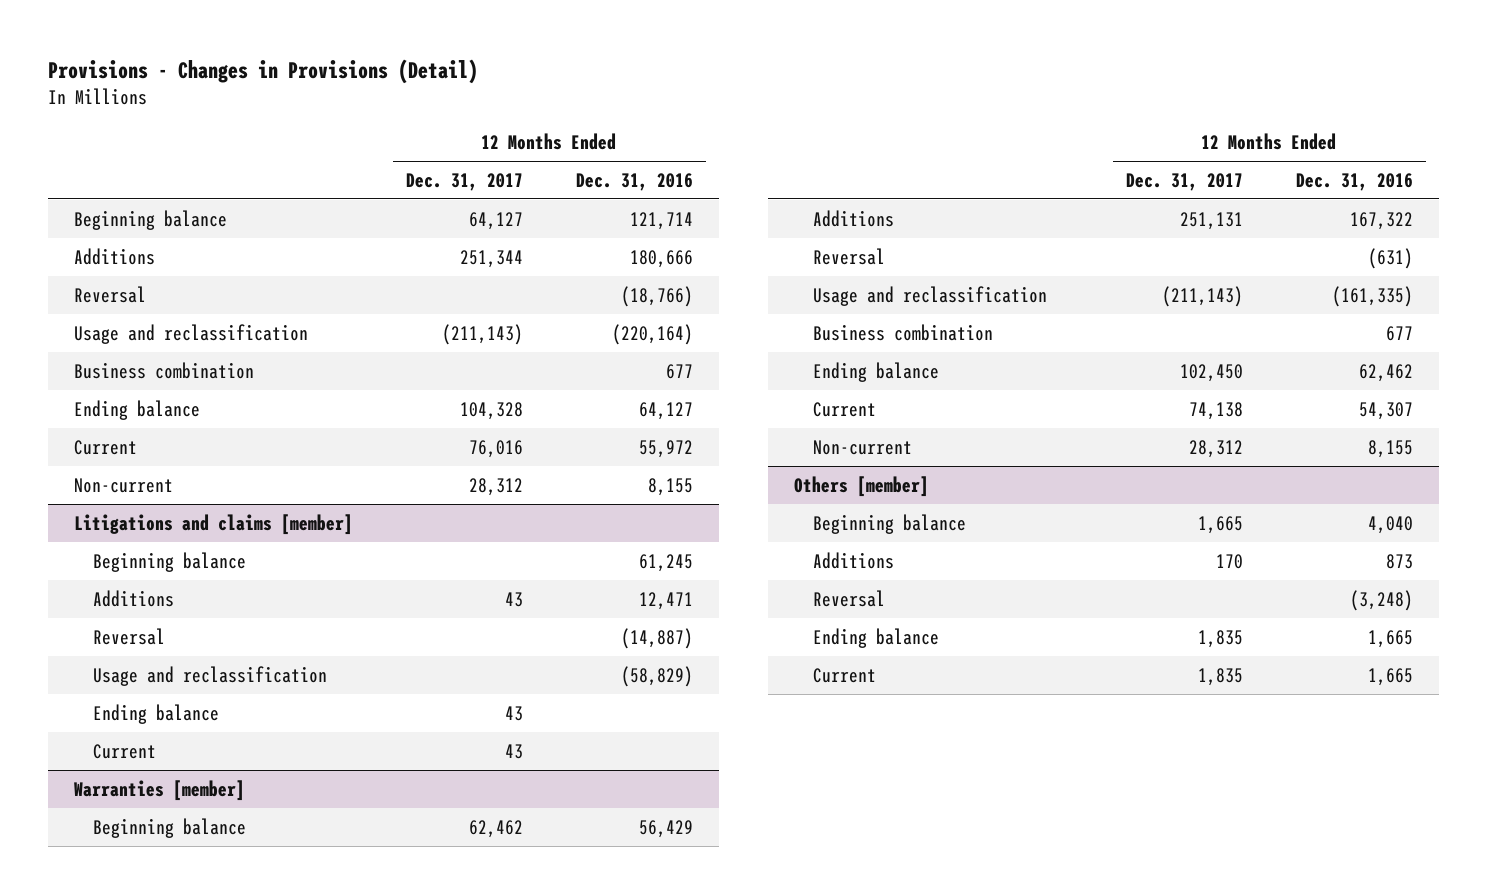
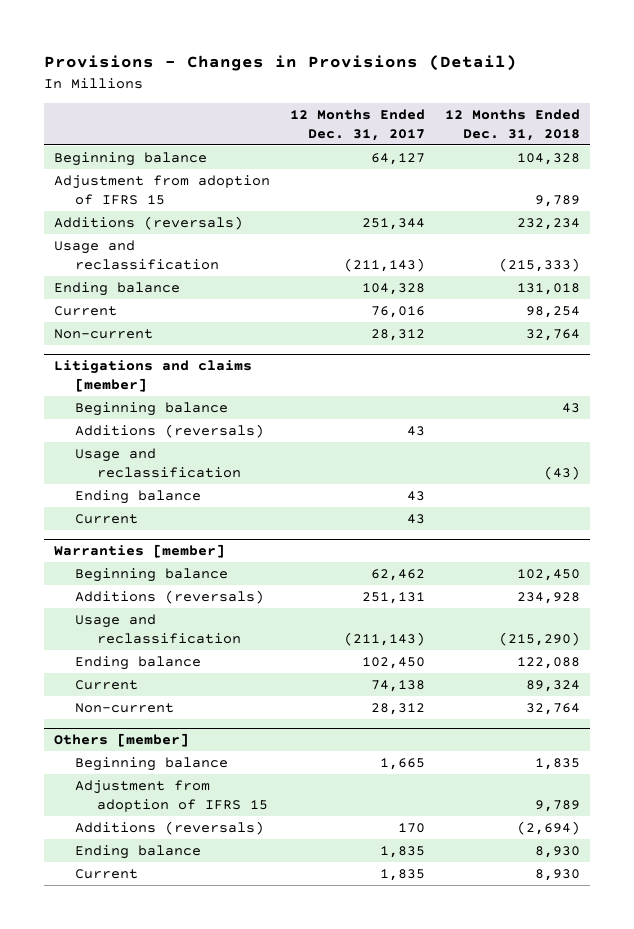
[575,172,693,191] Dec. 31, 2016 -> none
none -> [445,108,581,141] 12 Months Ended Dec. 31, 2018
[74,285,147,303] Reversal -> none
none -> [53,174,270,205] Adjustment from adoption of IFRS 15
[74,247,156,265] Additions -> [53,215,243,230] Additions (reversals)
[74,361,255,379] Business combination -> none
[93,627,166,645] Reversal -> none
[93,589,175,607] Additions -> [75,423,265,438] Additions (reversals)
[813,247,886,265] Reversal -> none
[813,209,895,227] Additions -> [75,589,265,604] Additions (reversals)
[813,323,994,341] Business combination -> none
[813,589,886,607] Reversal -> none
none -> [75,779,269,812] Adjustment from adoption of IFRS 15
[813,551,895,569] Additions -> [75,820,265,835] Additions (reversals)

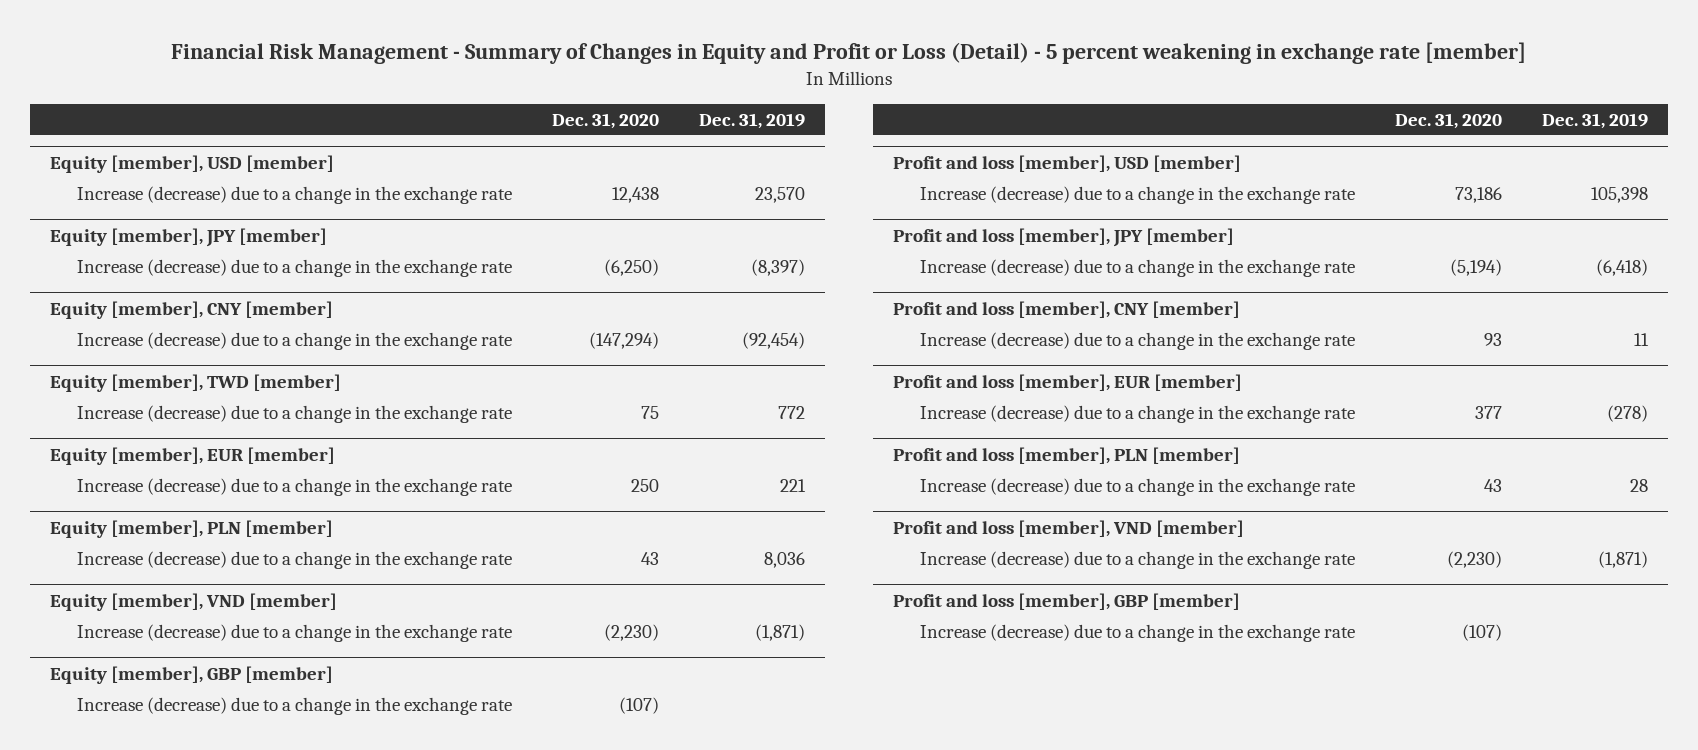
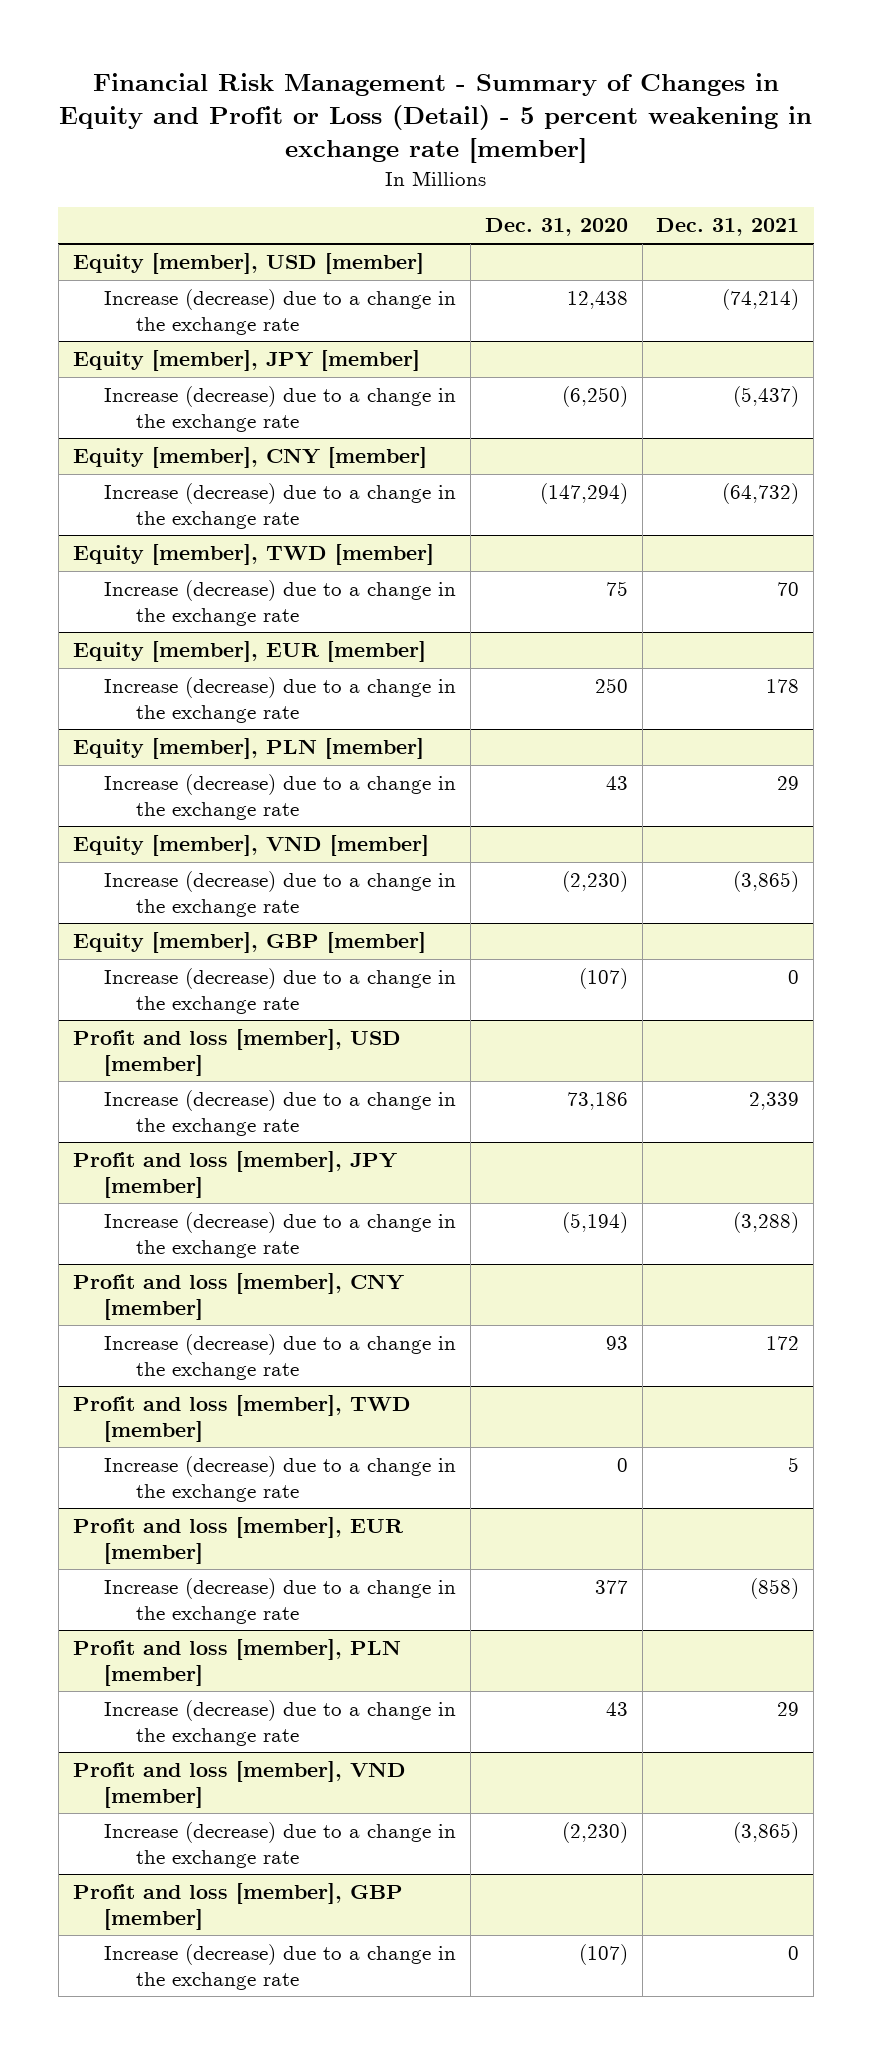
[699,112,806,129] Dec. 31, 2019 -> none
none -> [656,218,800,237] Dec. 31, 2021
none -> [72,1395,411,1442] Profit and loss [member], TWD [member]
none -> [104,1456,457,1502] Increase (decrease) due to a change in the exchange rate

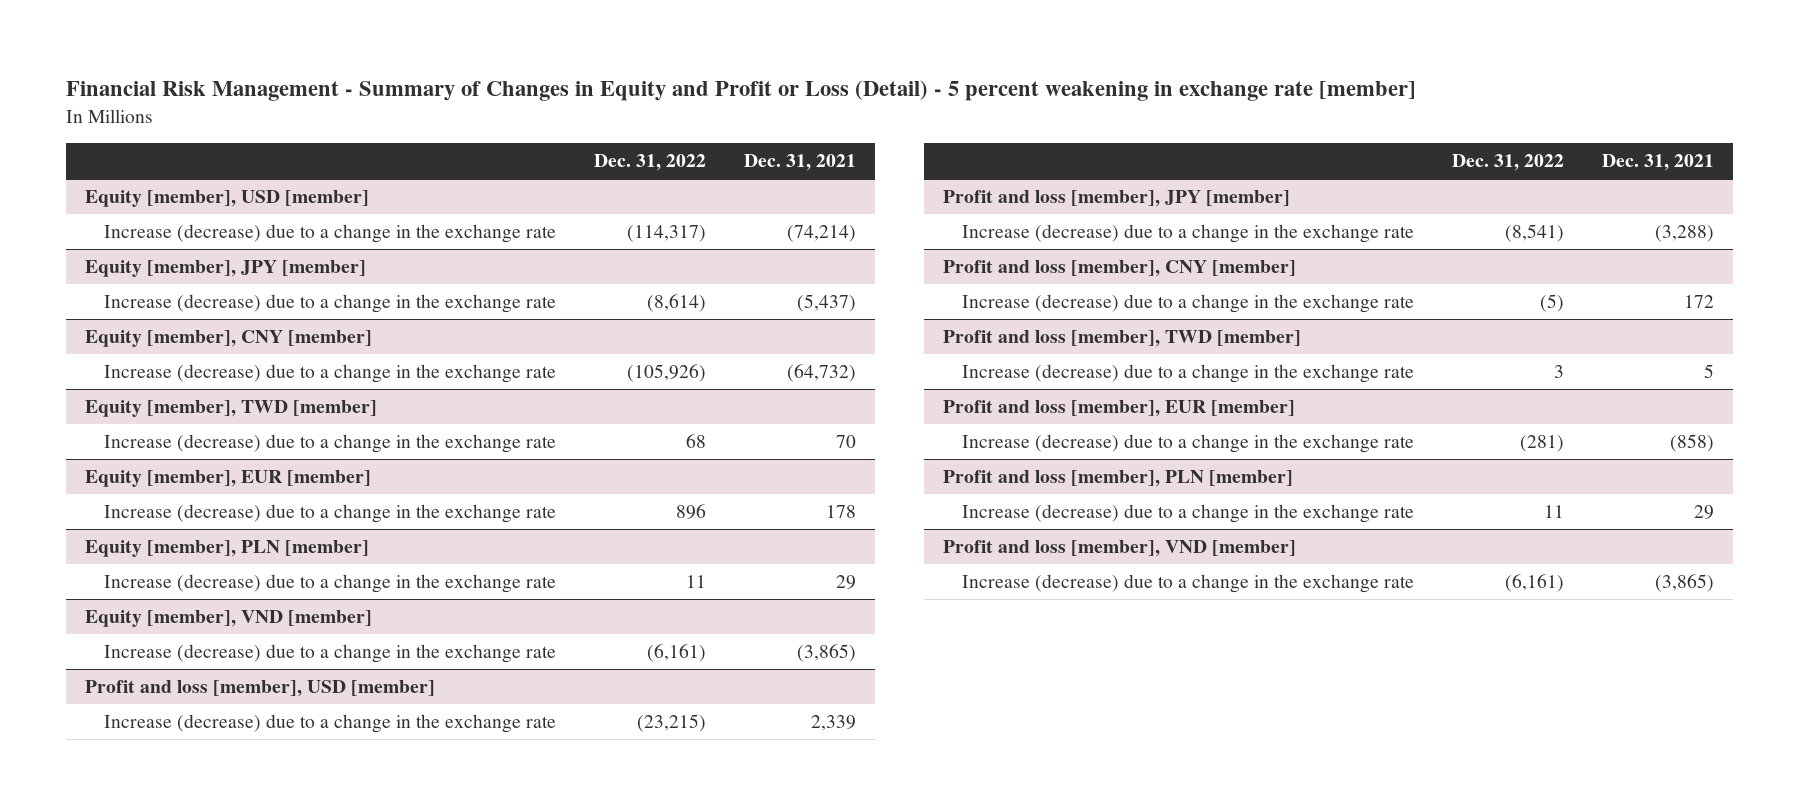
[484,218,628,237] Dec. 31, 2020 -> none
none -> [593,154,706,172] Dec. 31, 2022
[72,932,426,954] Equity [member], GBP [member] -> none
[104,968,457,1014] Increase (decrease) due to a change in the exchange rate -> none
[72,1883,403,1930] Profit and loss [member], GBP [member] -> none
[104,1944,457,1990] Increase (decrease) due to a change in the exchange rate -> none

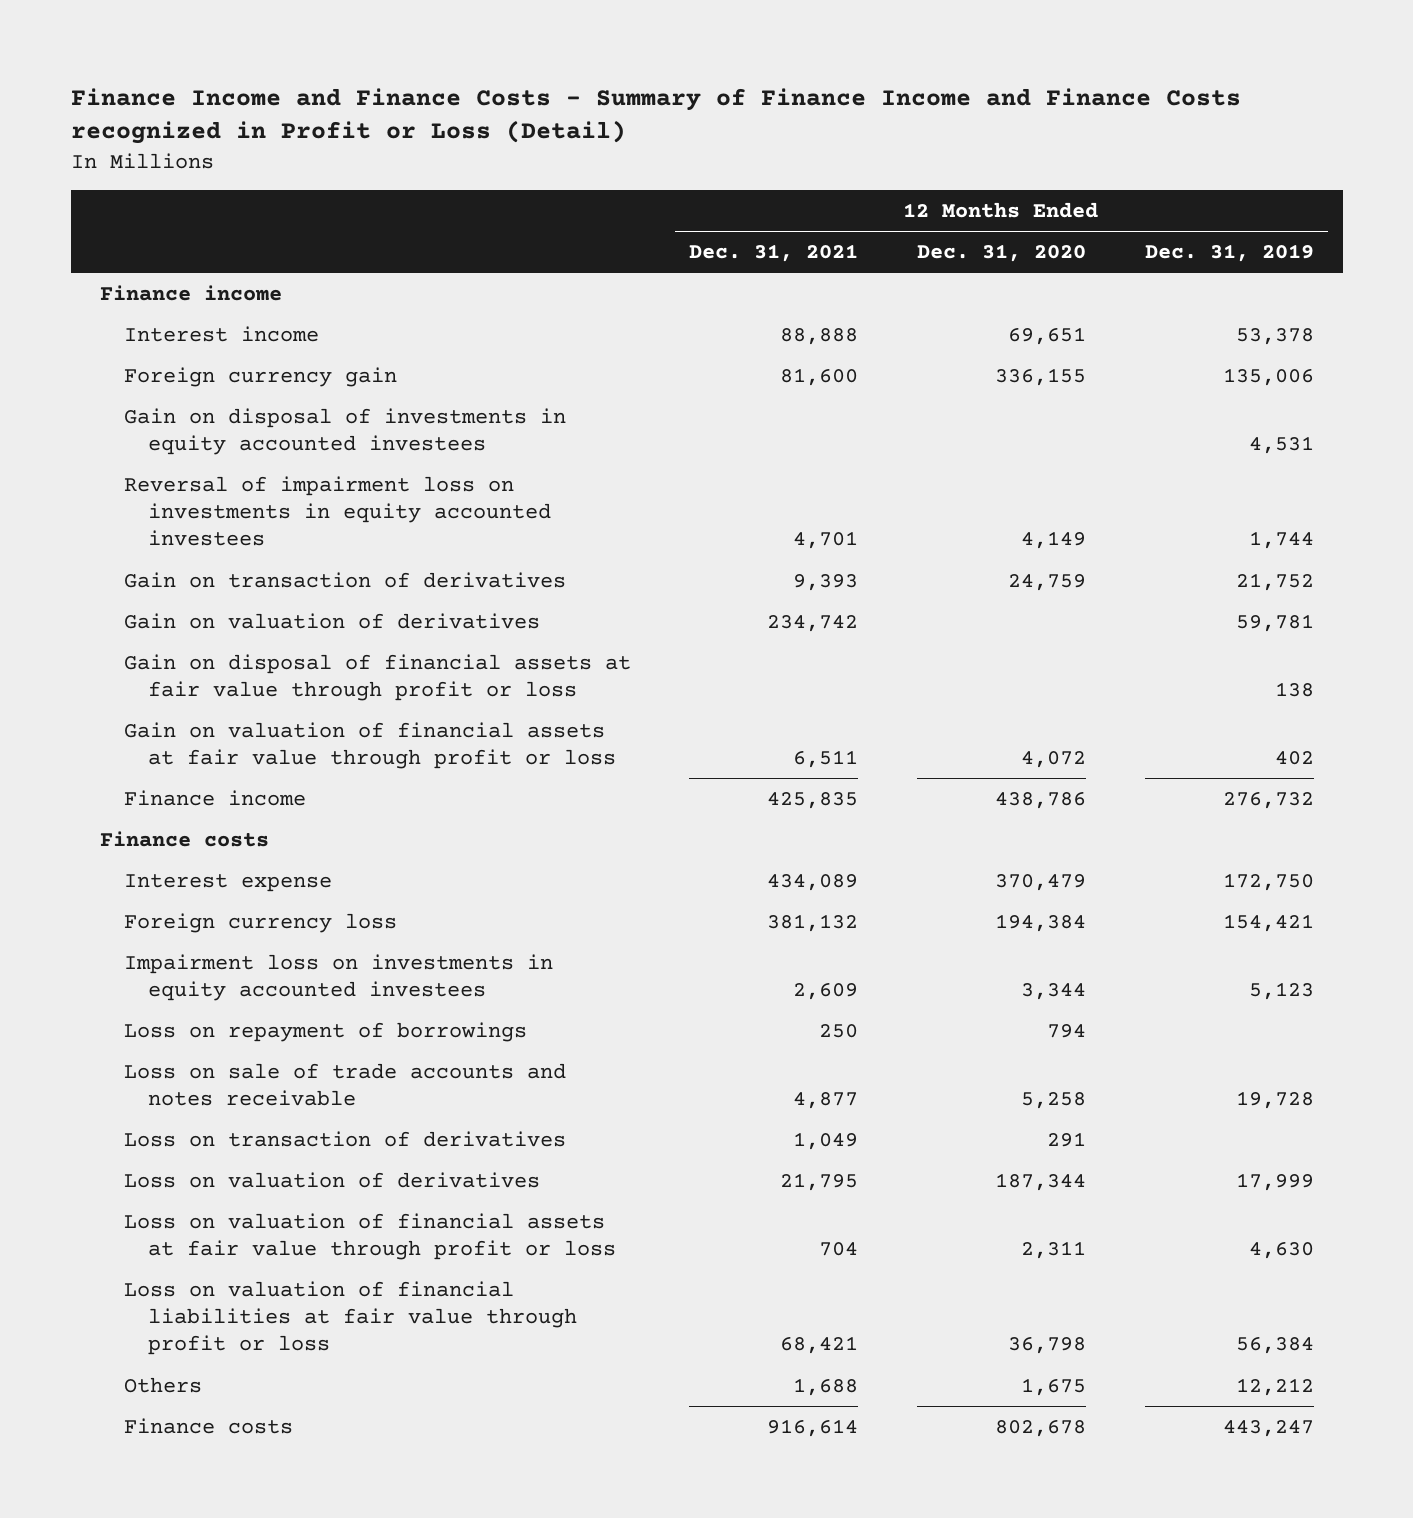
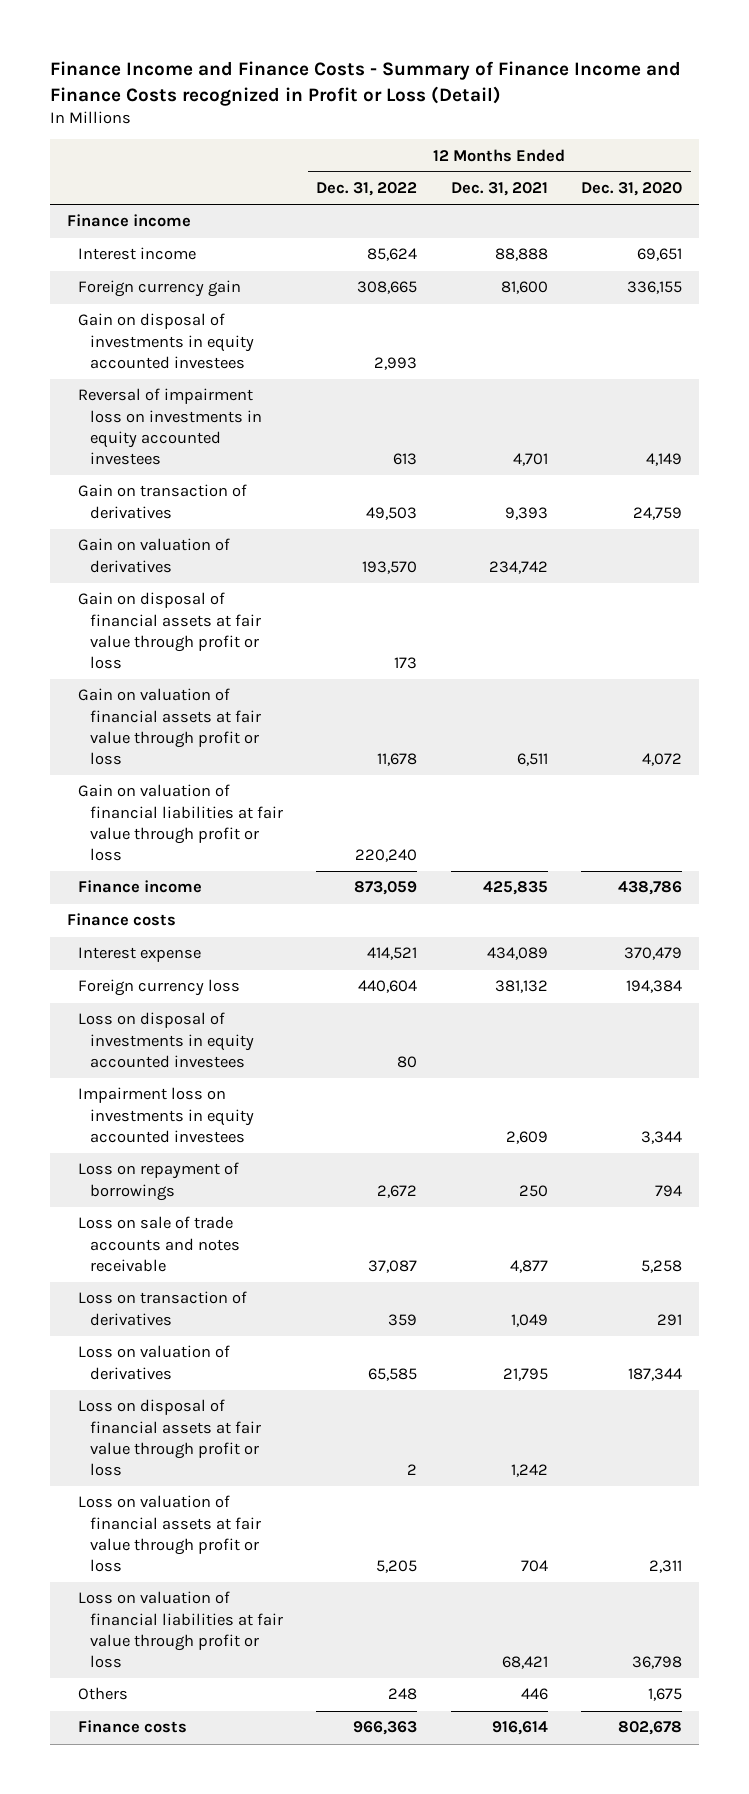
[1144,243,1314,262] Dec. 31, 2019 -> none
none -> [316,182,418,197] Dec. 31, 2022
none -> [78,784,283,861] Gain on valuation of financial liabilities at fair value through profit or loss
none -> [78,1012,254,1068] Loss on disposal of investments in equity accounted investees
none -> [78,1399,261,1476] Loss on disposal of financial assets at fair value through profit or loss
[793,1377,859,1396] 1,688 -> [520,1688,548,1701] 446

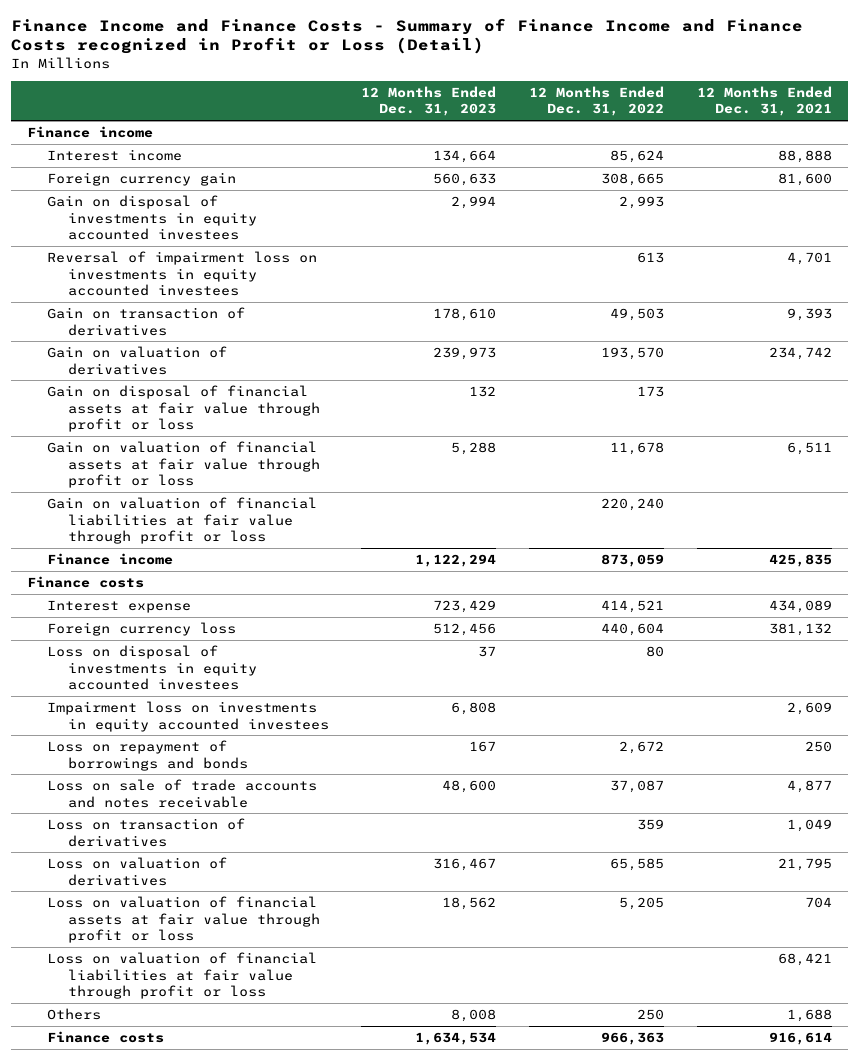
[581,182,683,197] Dec. 31, 2020 -> none
none -> [361,85,497,117] 12 Months Ended Dec. 31, 2023
[78,1162,240,1201] Loss on repayment of borrowings -> [47,739,248,771] Loss on repayment of borrowings and bonds
[78,1399,261,1476] Loss on disposal of financial assets at fair value through profit or loss -> none
[388,1688,418,1701] 248 -> [637,1008,665,1020] 250
[520,1688,548,1701] 446 -> [786,1008,832,1022] 1,688

